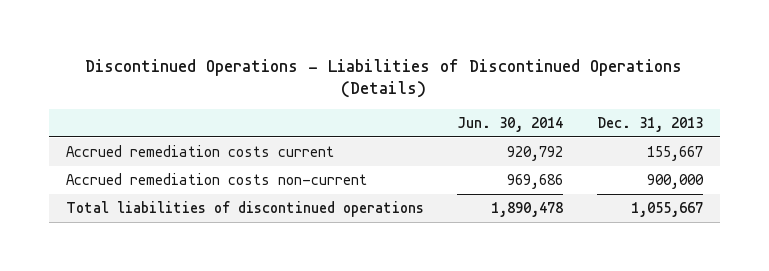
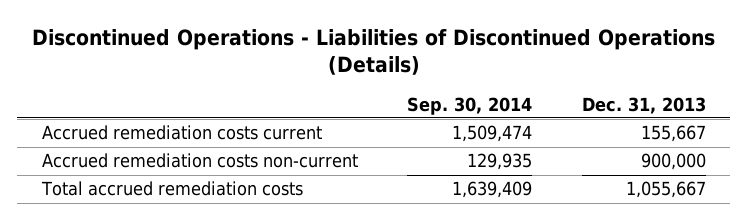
[457,117,564,133] Jun. 30, 2014 -> none
none -> [407,96,533,115] Sep. 30, 2014
[65,200,424,217] Total liabilities of discontinued operations -> [40,181,303,197] Total accrued remediation costs

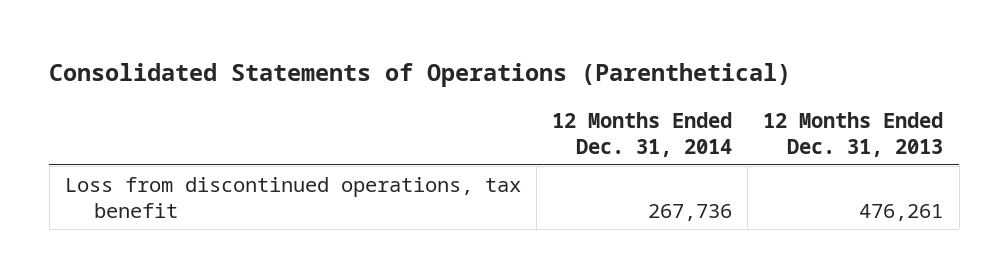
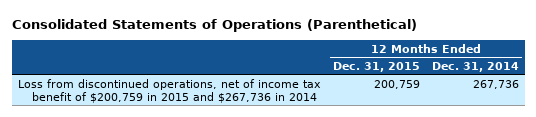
[763,111,944,157] 12 Months Ended Dec. 31, 2013 -> none
none -> [332,61,420,72] Dec. 31, 2015
[64,176,521,218] Loss from discontinued operations, tax benefit -> [17,78,321,103] Loss from discontinued operations, net of income tax benefit of $200,759 in 2015 and $267,736 in 2014

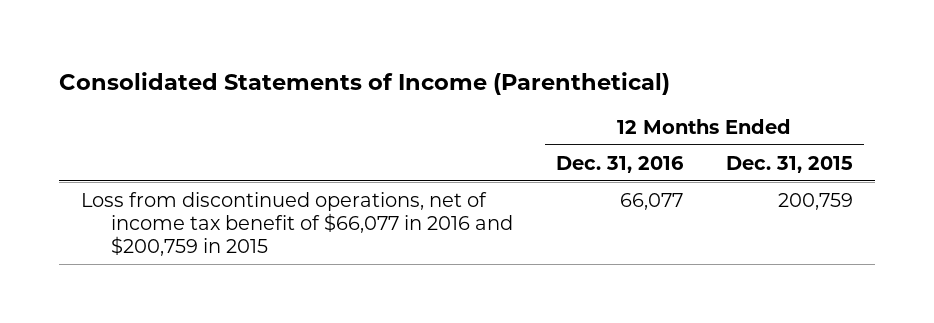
[11,19,417,33] Consolidated Statements of Operations (Parenthetical) -> [59,71,671,95] Consolidated Statements of Income (Parenthetical)
[431,61,519,72] Dec. 31, 2014 -> none
none -> [555,155,684,173] Dec. 31, 2016
[17,78,321,103] Loss from discontinued operations, net of income tax benefit of $200,759 in 2015 and $267,736 in 2014 -> [81,191,513,256] Loss from discontinued operations, net of income tax benefit of $66,077 in 2016 and $200,759 in 2015

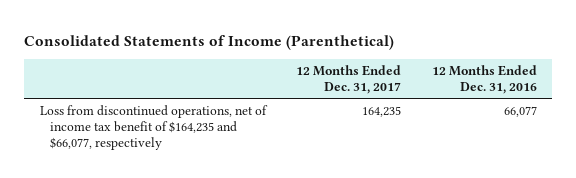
[726,155,854,173] Dec. 31, 2015 -> none
none -> [296,65,402,95] 12 Months Ended Dec. 31, 2017
[81,191,513,256] Loss from discontinued operations, net of income tax benefit of $66,077 in 2016 and $200,759 in 2015 -> [39,104,268,150] Loss from discontinued operations, net of income tax benefit of $164,235 and $66,077, respectively

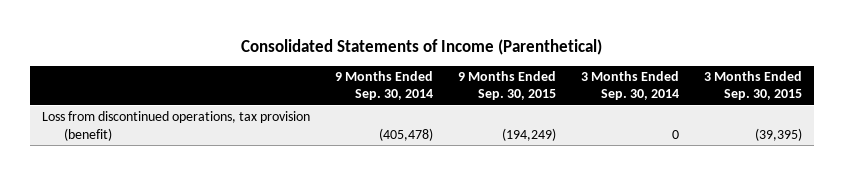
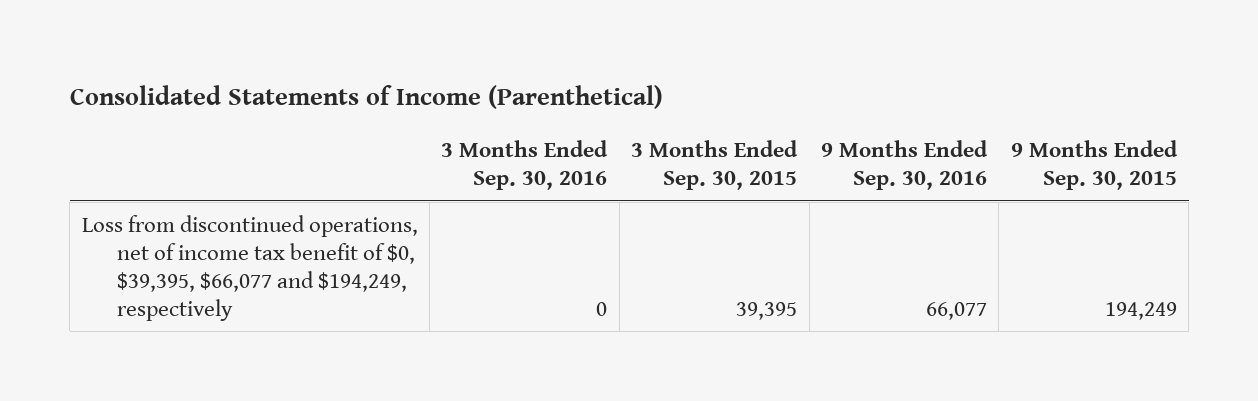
[335,71,434,101] 9 Months Ended Sep. 30, 2014 -> none
[580,71,679,101] 3 Months Ended Sep. 30, 2014 -> none
none -> [441,140,609,191] 3 Months Ended Sep. 30, 2016
none -> [820,140,988,191] 9 Months Ended Sep. 30, 2016
[42,111,311,141] Loss from discontinued operations, tax provision (benefit) -> [81,214,418,321] Loss from discontinued operations, net of income tax benefit of $0, $39,395, $66,077 and $194,249, respectively
[501,127,556,141] (194,249) -> [1104,301,1177,320] 194,249
[754,127,802,141] (39,395) -> [736,301,798,320] 39,395

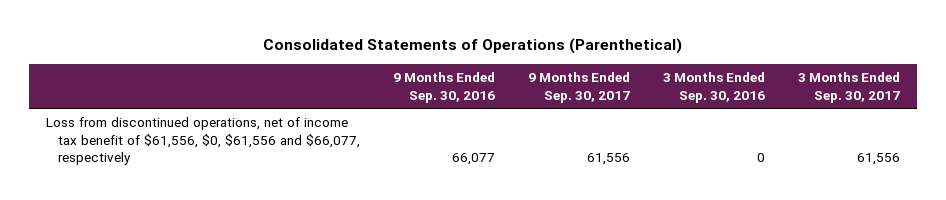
[69,84,663,109] Consolidated Statements of Income (Parenthetical) -> [263,38,683,55] Consolidated Statements of Operations (Parenthetical)
[631,140,799,191] 3 Months Ended Sep. 30, 2015 -> none
[1010,140,1178,191] 9 Months Ended Sep. 30, 2015 -> none
none -> [528,72,631,103] 9 Months Ended Sep. 30, 2017
none -> [798,72,901,103] 3 Months Ended Sep. 30, 2017
[81,214,418,321] Loss from discontinued operations, net of income tax benefit of $0, $39,395, $66,077 and $194,249, respectively -> [45,117,360,165] Loss from discontinued operations, net of income tax benefit of $61,556, $0, $61,556 and $66,077, respectively

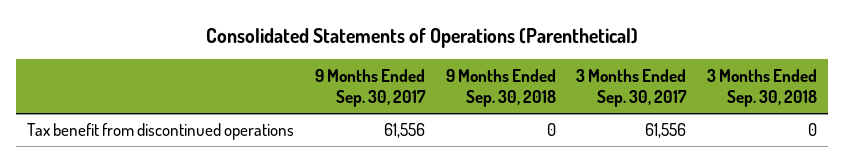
[393,72,496,103] 9 Months Ended Sep. 30, 2016 -> none
[663,72,766,103] 3 Months Ended Sep. 30, 2016 -> none
none -> [445,68,556,108] 9 Months Ended Sep. 30, 2018
none -> [707,68,818,108] 3 Months Ended Sep. 30, 2018
[45,117,360,165] Loss from discontinued operations, net of income tax benefit of $61,556, $0, $61,556 and $66,077, respectively -> [26,123,294,141] Tax benefit from discontinued operations

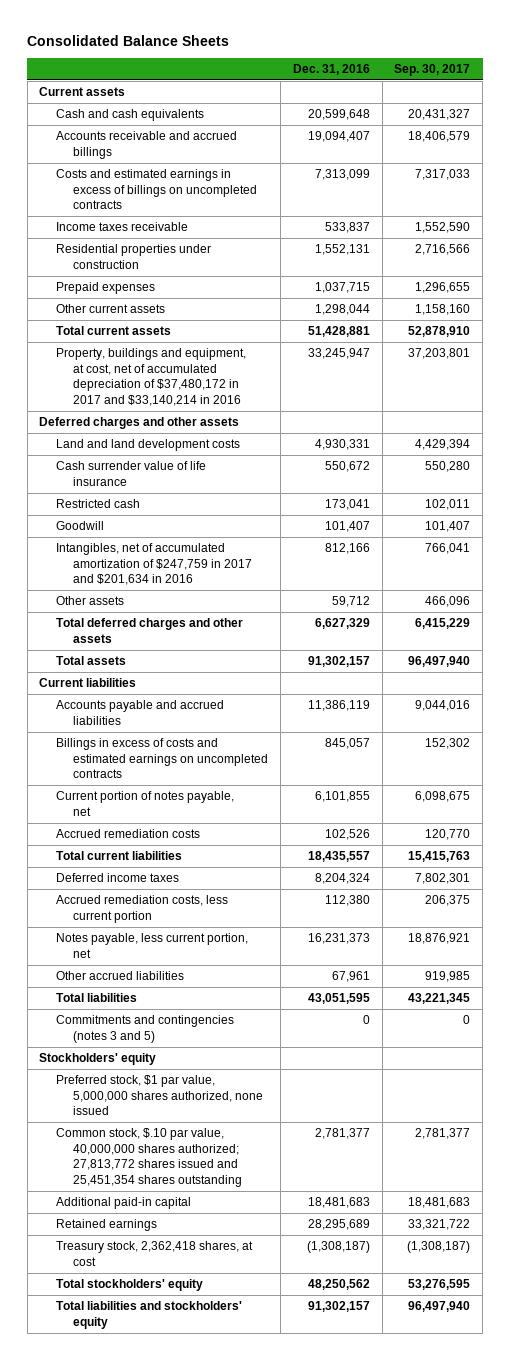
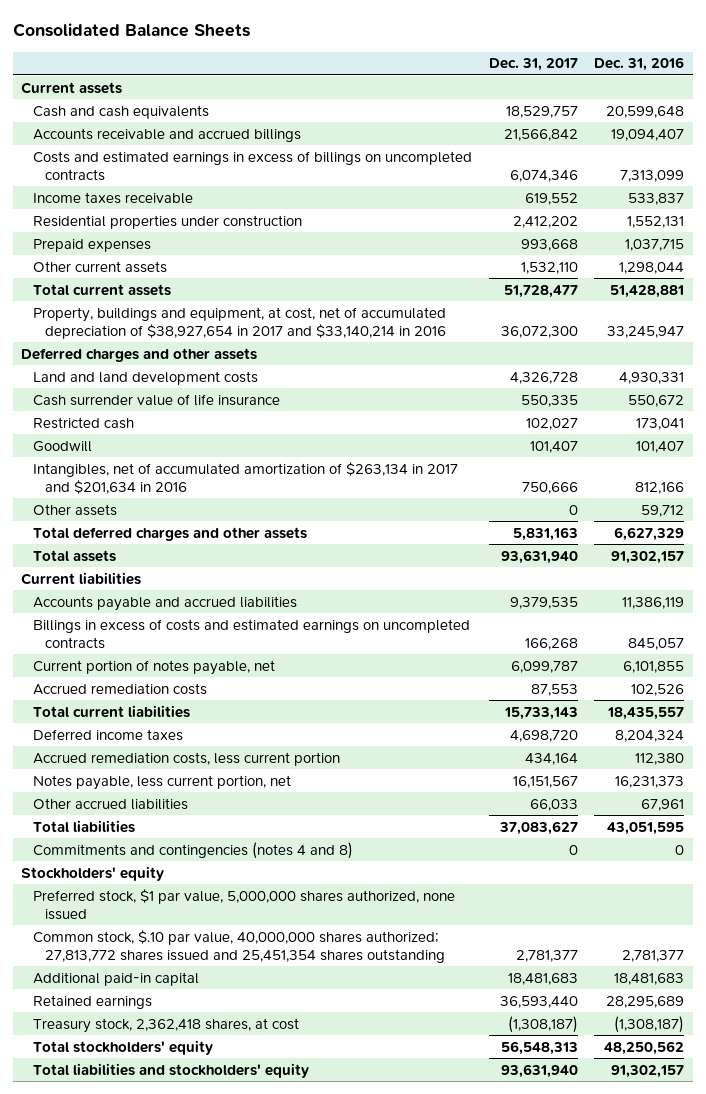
[394,64,471,77] Sep. 30, 2017 -> none
none -> [488,58,578,72] Dec. 31, 2017
[56,348,247,407] Property, buildings and equipment, at cost, net of accumulated depreciation of $37,480,172 in 2017 and $33,140,214 in 2016 -> [33,306,447,340] Property, buildings and equipment, at cost, net of accumulated depreciation of $38,927,654 in 2017 and $33,140,214 in 2016
[56,543,253,586] Intangibles, net of accumulated amortization of $247,759 in 2017 and $201,634 in 2016 -> [33,461,459,495] Intangibles, net of accumulated amortization of $263,134 in 2017 and $201,634 in 2016
[56,1015,235,1043] Commitments and contingencies (notes 3 and 5) -> [33,841,354,859] Commitments and contingencies (notes 4 and 8)

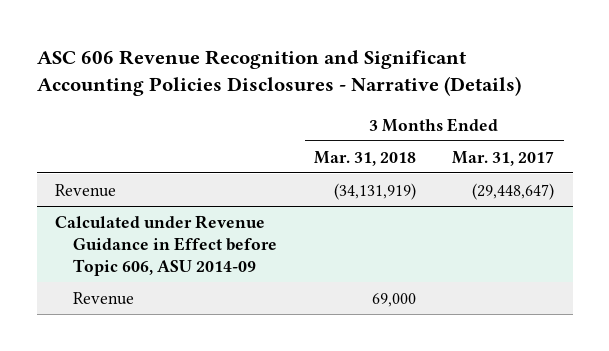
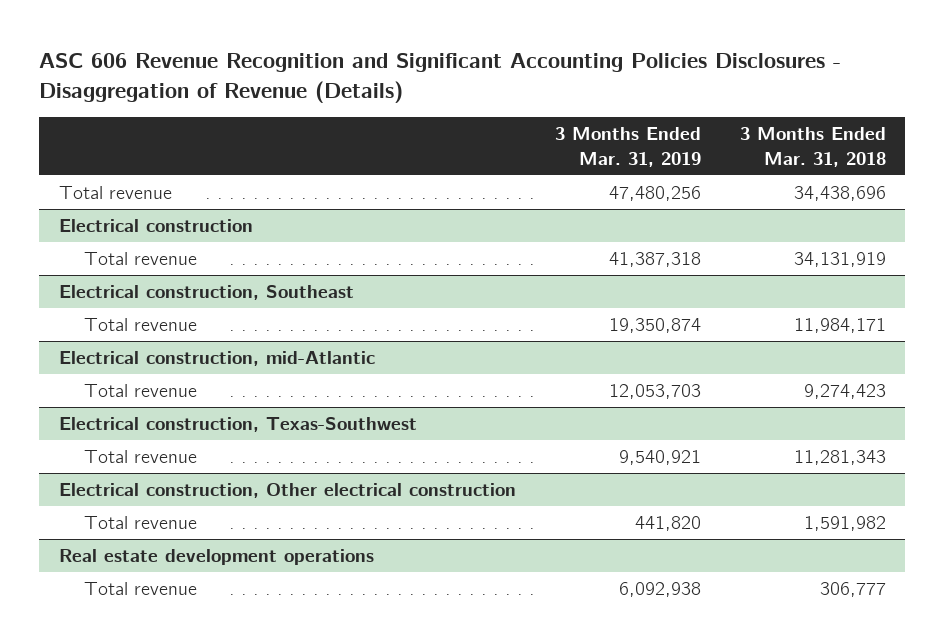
[36,49,521,97] ASC 606 Revenue Recognition and Significant Accounting Policies Disclosures - Narrative (Details) -> [38,53,841,103] ASC 606 Revenue Recognition and Significant Accounting Policies Disclosures - Disaggregation of Revenue (Details)
[452,150,555,166] Mar. 31, 2017 -> none
none -> [554,127,701,167] 3 Months Ended Mar. 31, 2019
[54,214,278,276] Calculated under Revenue Guidance in Effect before Topic 606, ASU 2014-09 -> none
[54,183,116,197] Revenue -> [58,186,172,200] Total revenue
[333,182,416,200] (34,131,919) -> [793,186,886,202] 34,438,696
none -> [58,219,253,233] Electrical construction
[73,291,135,305] Revenue -> [84,252,198,266] Total revenue
[371,292,416,307] 69,000 -> [793,252,886,268] 34,131,919
none -> [58,285,354,301] Electrical construction, Southeast
none -> [84,318,198,332] Total revenue
none -> [58,351,375,367] Electrical construction, mid-Atlantic
none -> [84,384,198,398] Total revenue
none -> [58,417,417,433] Electrical construction, Texas-Southwest
none -> [84,450,198,464] Total revenue
none -> [58,483,516,499] Electrical construction, Other electrical construction
none -> [84,516,198,530] Total revenue
none -> [58,549,374,566] Real estate development operations
none -> [84,582,198,596] Total revenue

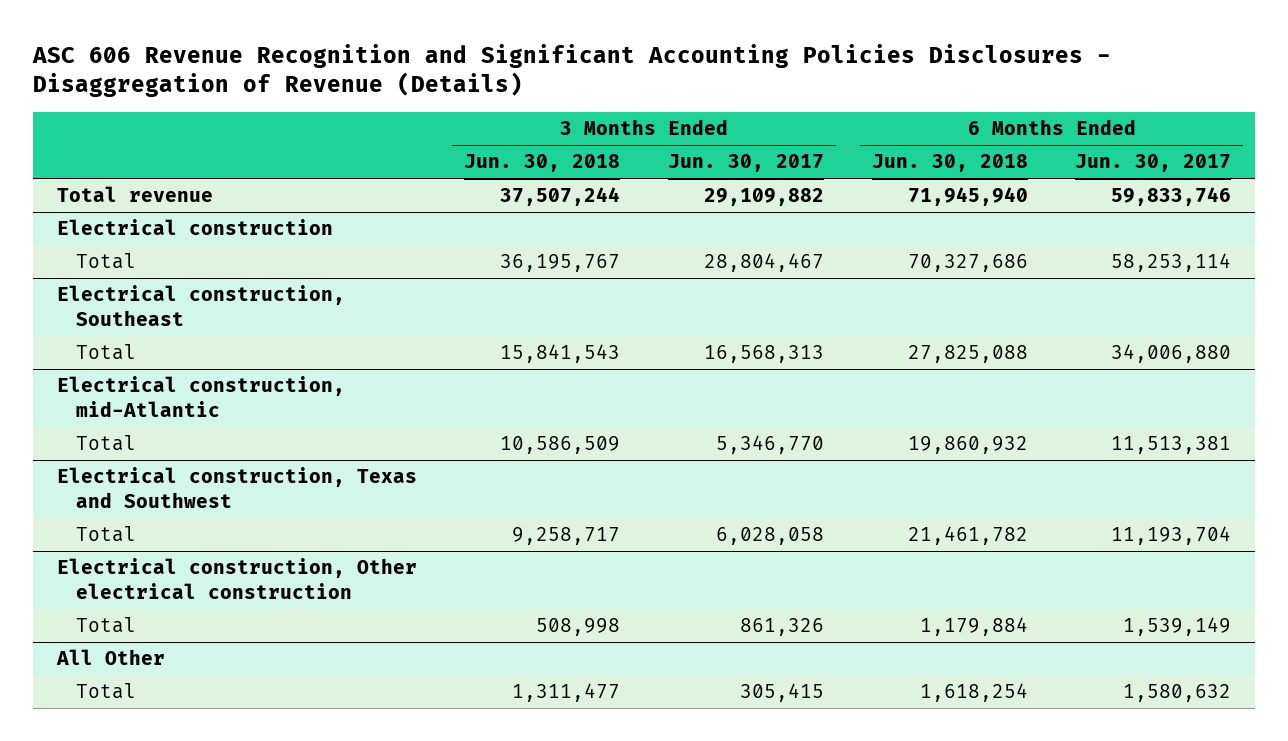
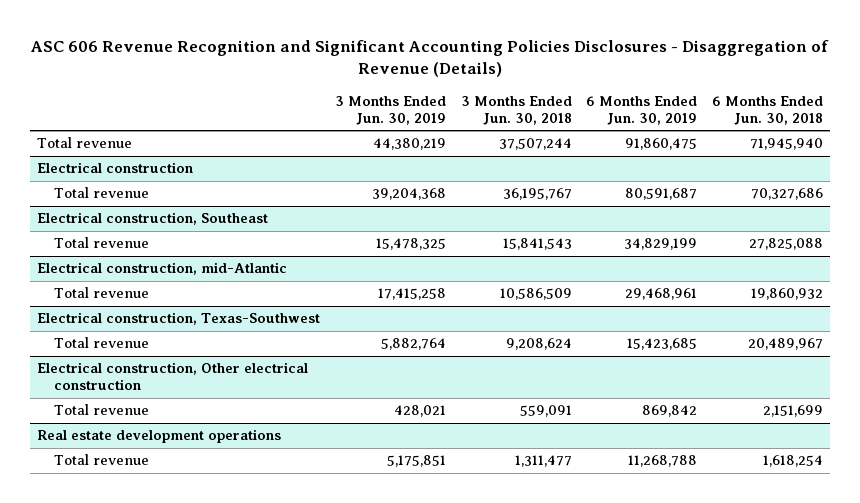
[668,154,825,173] Jun. 30, 2017 -> none
[1075,154,1232,173] Jun. 30, 2017 -> none
none -> [334,95,446,125] 3 Months Ended Jun. 30, 2019
none -> [586,95,698,125] 6 Months Ended Jun. 30, 2019
[76,253,137,270] Total -> [54,187,150,199] Total revenue
[76,344,137,361] Total -> [54,237,150,249] Total revenue
[76,435,137,452] Total -> [54,287,150,299] Total revenue
[56,467,417,508] Electrical construction, Texas and Southwest -> [37,312,321,326] Electrical construction, Texas-Southwest
[76,526,137,543] Total -> [54,337,150,349] Total revenue
[512,527,621,546] 9,258,717 -> [505,338,572,351] 9,208,624
[907,526,1028,546] 21,461,782 -> [747,338,823,351] 20,489,967
[55,649,165,666] All Other -> none
[76,617,137,634] Total -> [54,404,150,416] Total revenue
[536,618,621,637] 508,998 -> [519,405,572,418] 559,091
[919,617,1028,637] 1,179,884 -> [762,405,823,418] 2,151,699
none -> [37,429,282,444] Real estate development operations
[76,683,137,700] Total -> [54,454,150,466] Total revenue

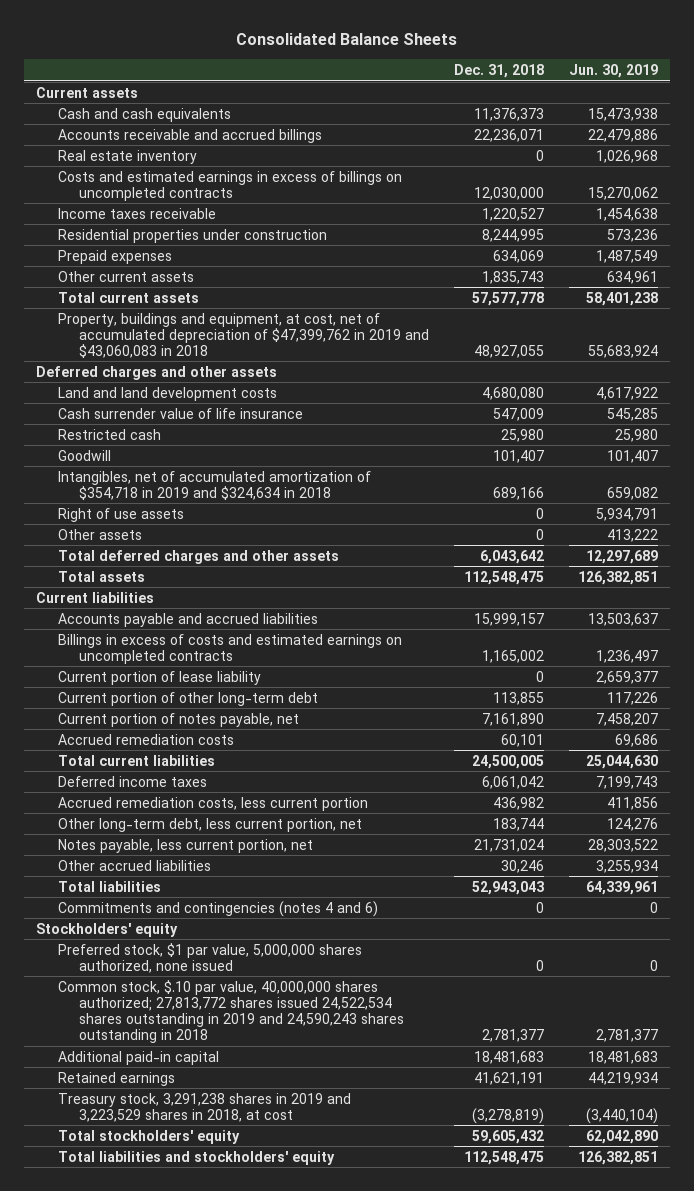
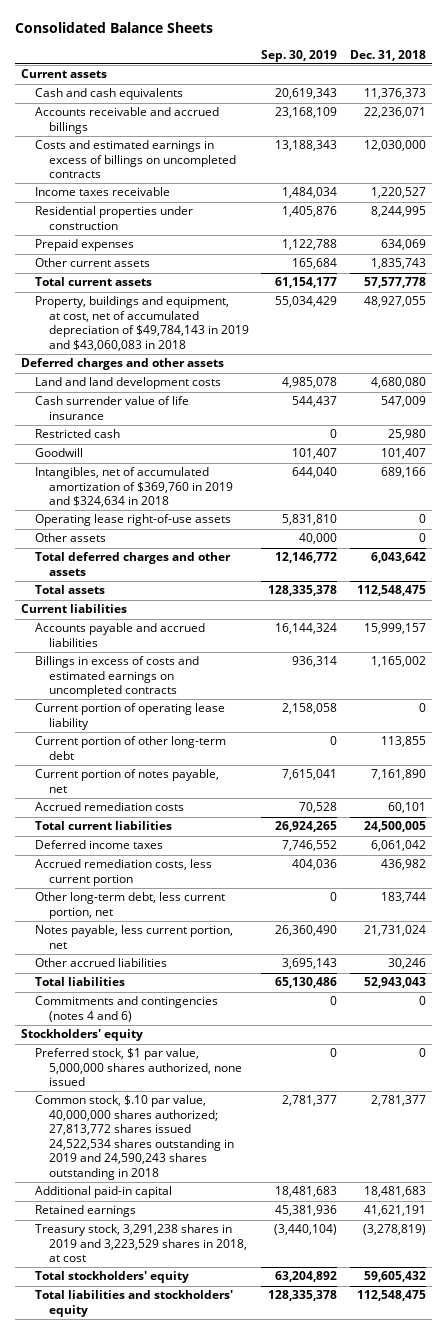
[568,63,658,78] Jun. 30, 2019 -> none
none -> [261,49,338,62] Sep. 30, 2019
[57,149,197,164] Real estate inventory -> none
[57,312,430,358] Property, buildings and equipment, at cost, net of accumulated depreciation of $47,399,762 in 2019 and $43,060,083 in 2018 -> [35,296,249,351] Property, buildings and equipment, at cost, net of accumulated depreciation of $49,784,143 in 2019 and $43,060,083 in 2018
[57,470,371,500] Intangibles, net of accumulated amortization of $354,718 in 2019 and $324,634 in 2018 -> [35,467,233,508] Intangibles, net of accumulated amortization of $369,760 in 2019 and $324,634 in 2018
[57,507,184,522] Right of use assets -> [35,514,232,527] Operating lease right-of-use assets
[57,670,261,685] Current portion of lease liability -> [35,703,226,730] Current portion of operating lease liability

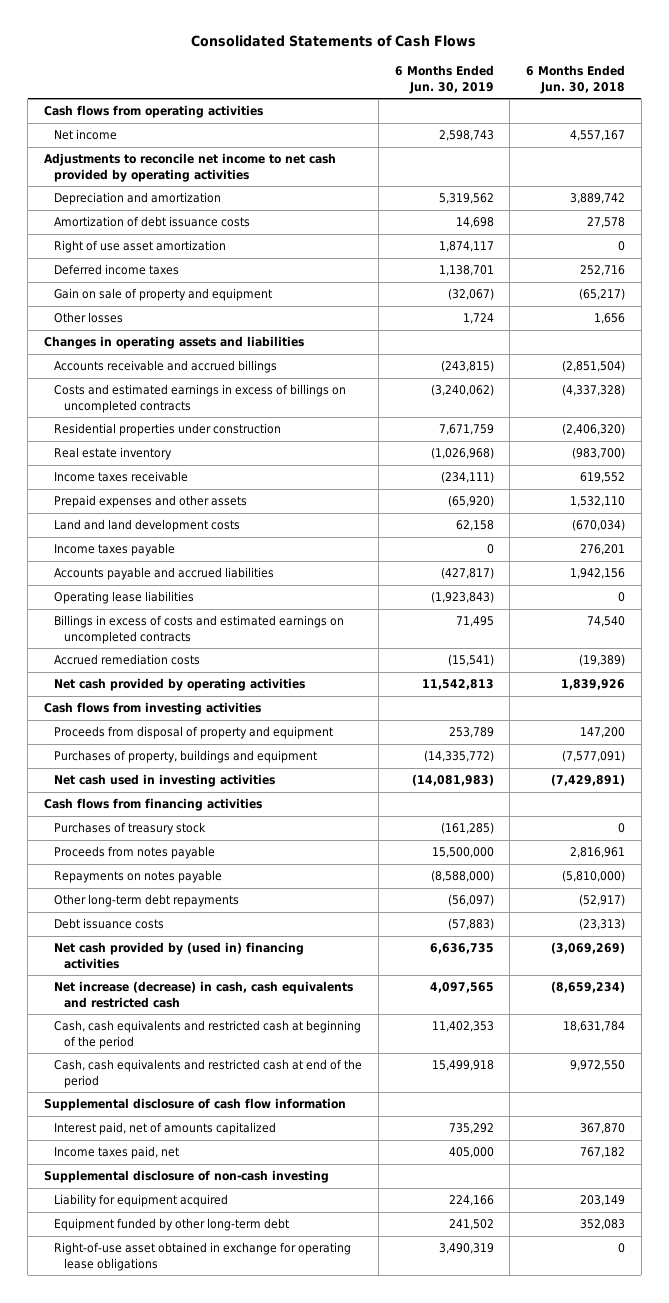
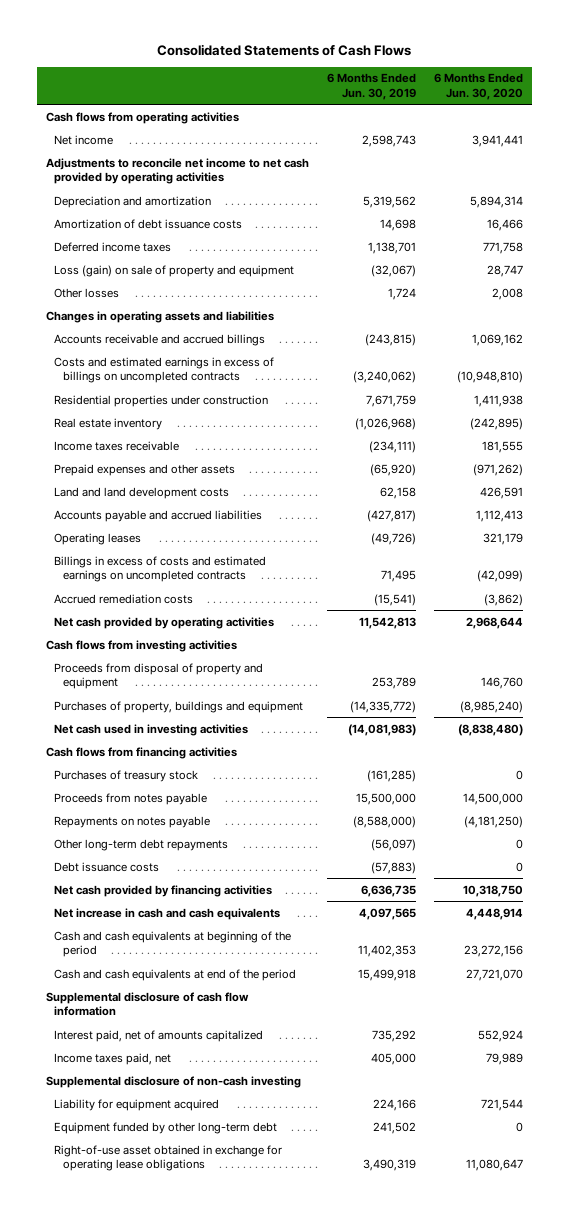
[525,64,625,94] 6 Months Ended Jun. 30, 2018 -> none
none -> [433,73,523,100] 6 Months Ended Jun. 30, 2020
[54,240,227,254] Right of use asset amortization -> none
[54,288,273,302] Gain on sale of property and equipment -> [54,264,295,277] Loss (gain) on sale of property and equipment
[54,543,176,557] Income taxes payable -> none
[54,591,195,605] Operating lease liabilities -> [54,532,142,545] Operating leases
[430,591,494,604] (1,923,843) -> [370,532,416,545] (49,726)
[54,942,305,970] Net cash provided by (used in) financing activities -> [54,884,273,897] Net cash provided by financing activities
[54,981,354,1009] Net increase (decrease) in cash, cash equivalents and restricted cash -> [54,907,281,920] Net increase in cash and cash equivalents
[54,1020,362,1050] Cash, cash equivalents and restricted cash at beginning of the period -> [54,930,292,958] Cash and cash equivalents at beginning of the period
[54,1059,363,1089] Cash, cash equivalents and restricted cash at end of the period -> [54,968,297,981] Cash and cash equivalents at end of the period

